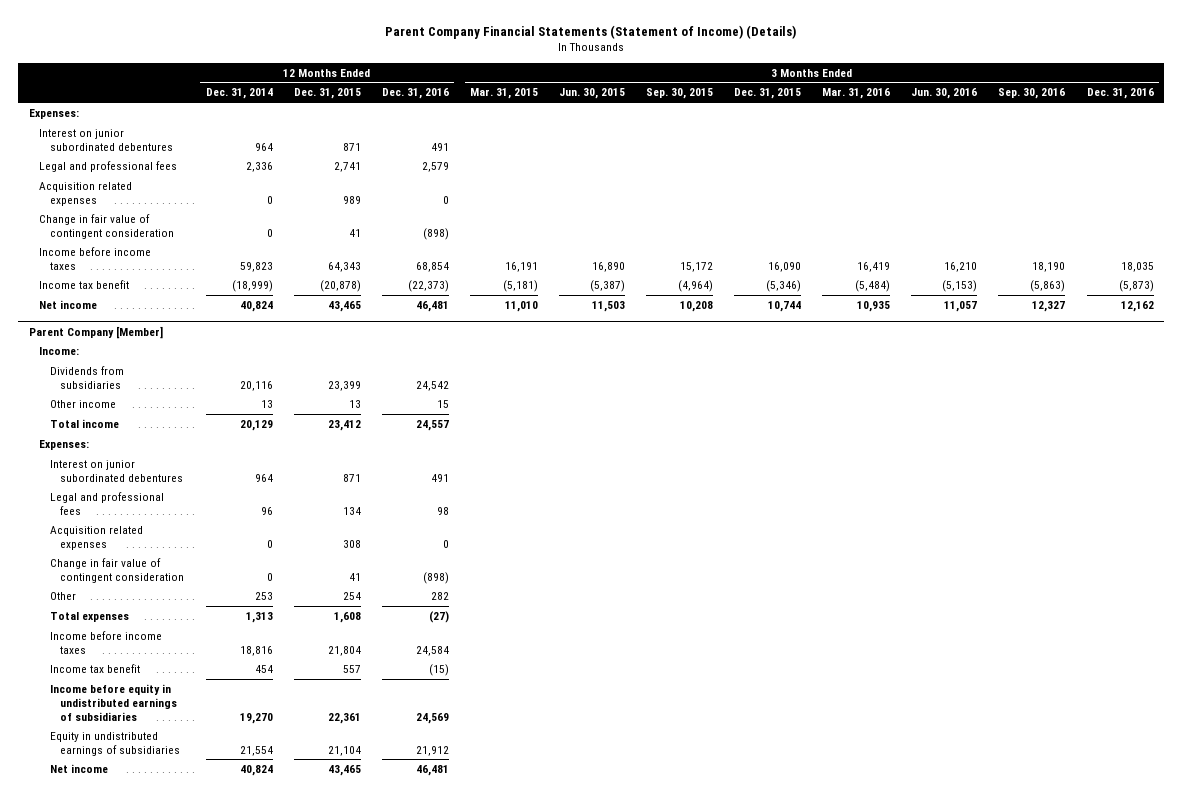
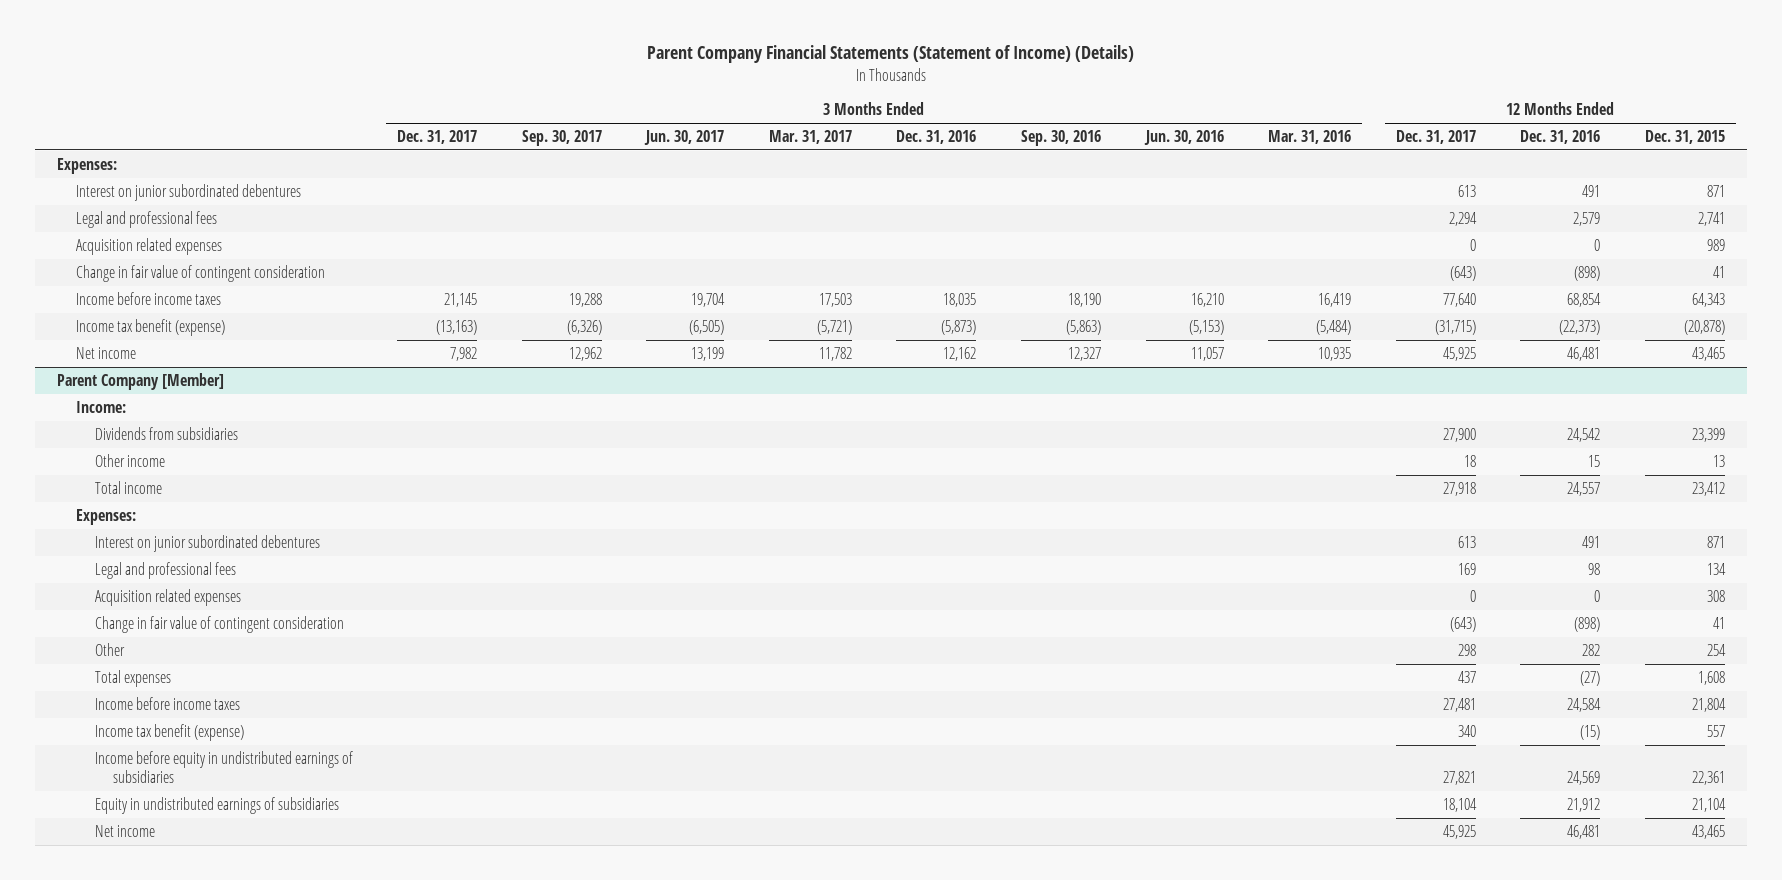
[205,88,273,100] Dec. 31, 2014 -> none
[469,88,538,100] Mar. 31, 2015 -> none
[558,88,625,100] Jun. 30, 2015 -> none
[646,88,714,100] Sep. 30, 2015 -> none
[734,88,802,100] Dec. 31, 2015 -> none
none -> [397,130,478,145] Dec. 31, 2017
none -> [521,130,602,147] Sep. 30, 2017
none -> [644,130,725,146] Jun. 30, 2017
none -> [768,130,852,145] Mar. 31, 2017
none -> [1395,130,1476,145] Dec. 31, 2017
[39,279,130,289] Income tax benefit -> [75,319,225,337] Income tax benefit (expense)
[49,663,140,673] Income tax benefit -> [94,724,244,742] Income tax benefit (expense)

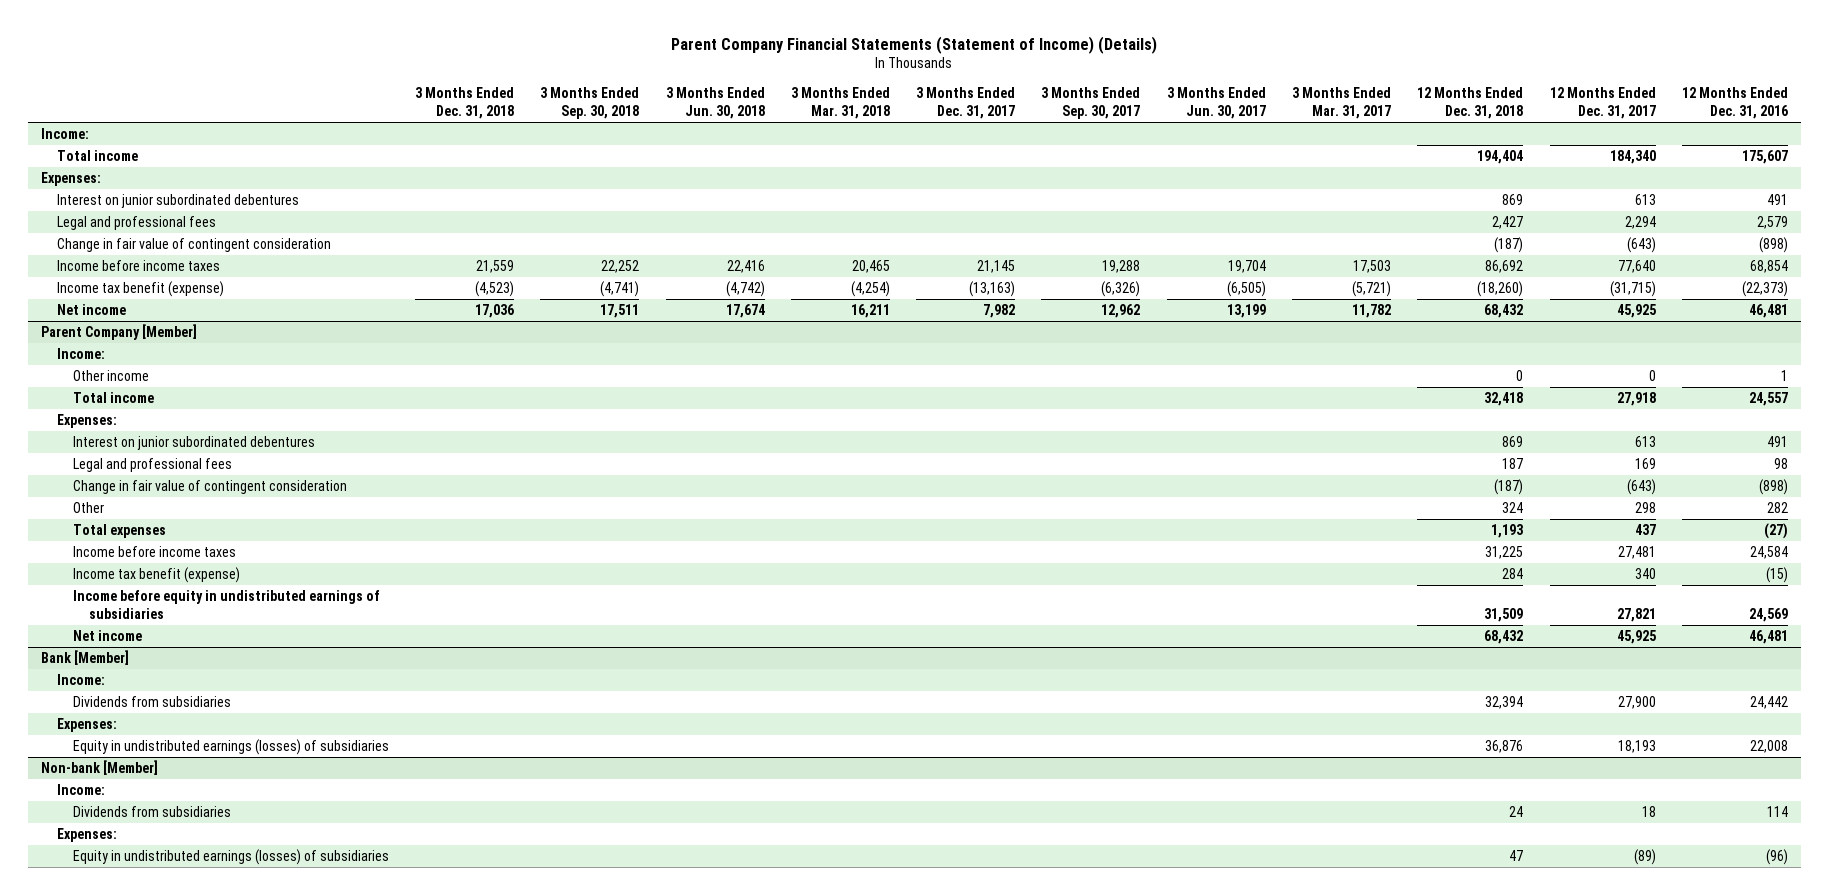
[896,130,977,145] Dec. 31, 2016 -> none
[1020,130,1101,147] Sep. 30, 2016 -> none
[1143,130,1224,146] Jun. 30, 2016 -> none
[1268,130,1352,145] Mar. 31, 2016 -> none
[1644,130,1725,145] Dec. 31, 2015 -> none
none -> [415,87,515,119] 3 Months Ended Dec. 31, 2018
none -> [540,87,640,119] 3 Months Ended Sep. 30, 2018
none -> [665,87,765,119] 3 Months Ended Jun. 30, 2018
none -> [790,87,890,119] 3 Months Ended Mar. 31, 2018
none -> [1417,87,1524,119] 12 Months Ended Dec. 31, 2018
none -> [41,128,90,140] Income:
none -> [57,150,139,162] Total income
[75,238,222,256] Acquisition related expenses -> none
[94,427,238,441] Dividends from subsidiaries -> none
[1463,455,1476,468] 18 -> [1648,370,1656,382] 0
[1588,455,1601,468] 15 -> [1780,370,1788,382] 1
[94,589,241,607] Acquisition related expenses -> none
[94,797,339,815] Equity in undistributed earnings of subsidiaries -> none
none -> [41,650,130,666] Bank [Member]
none -> [57,674,106,686] Income:
none -> [72,696,231,708] Dividends from subsidiaries
none -> [57,718,118,733] Expenses:
none -> [72,739,389,756] Equity in undistributed earnings (losses) of subsidiaries
none -> [41,760,159,776] Non-bank [Member]
none -> [57,784,106,796] Income:
none -> [72,806,231,818] Dividends from subsidiaries
none -> [57,828,118,843] Expenses:
none -> [72,849,389,866] Equity in undistributed earnings (losses) of subsidiaries

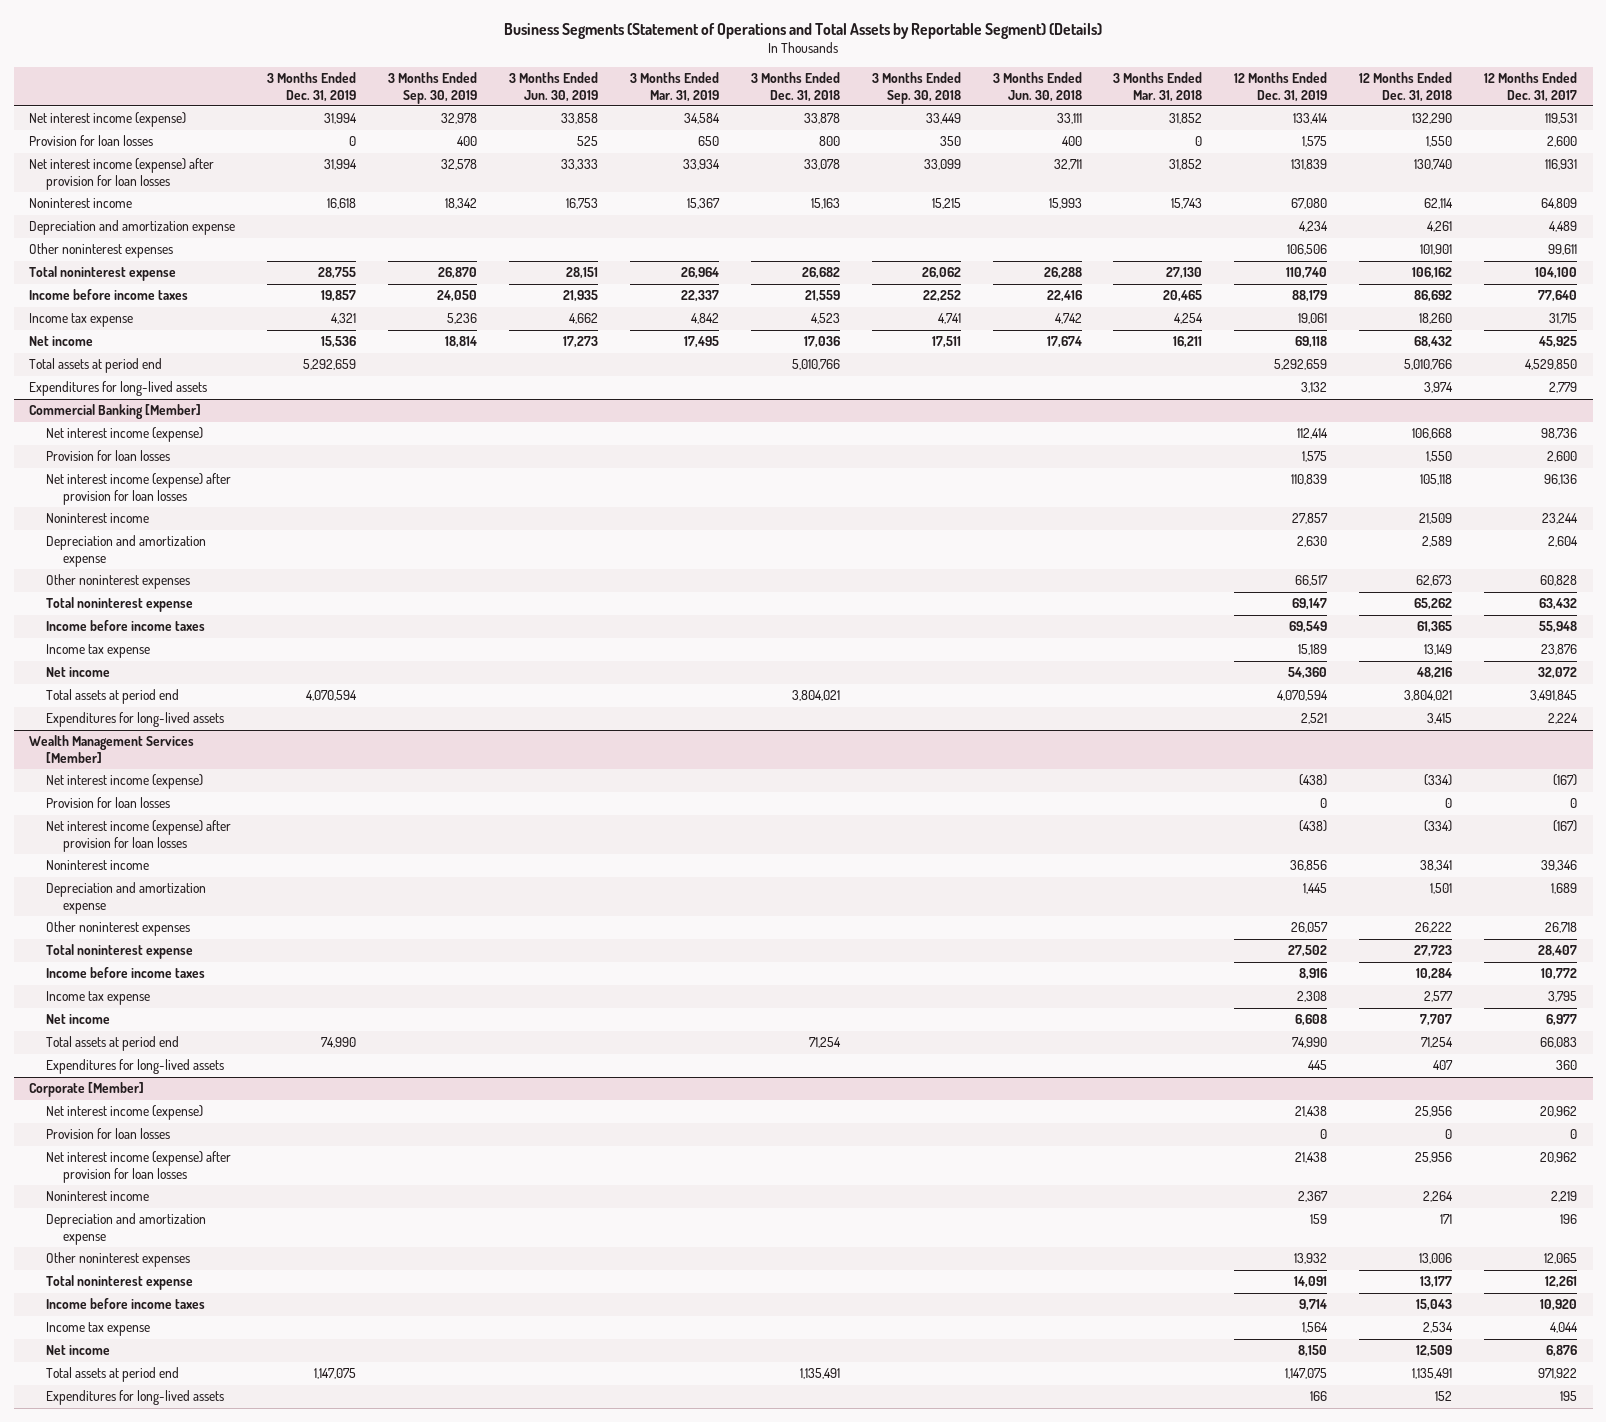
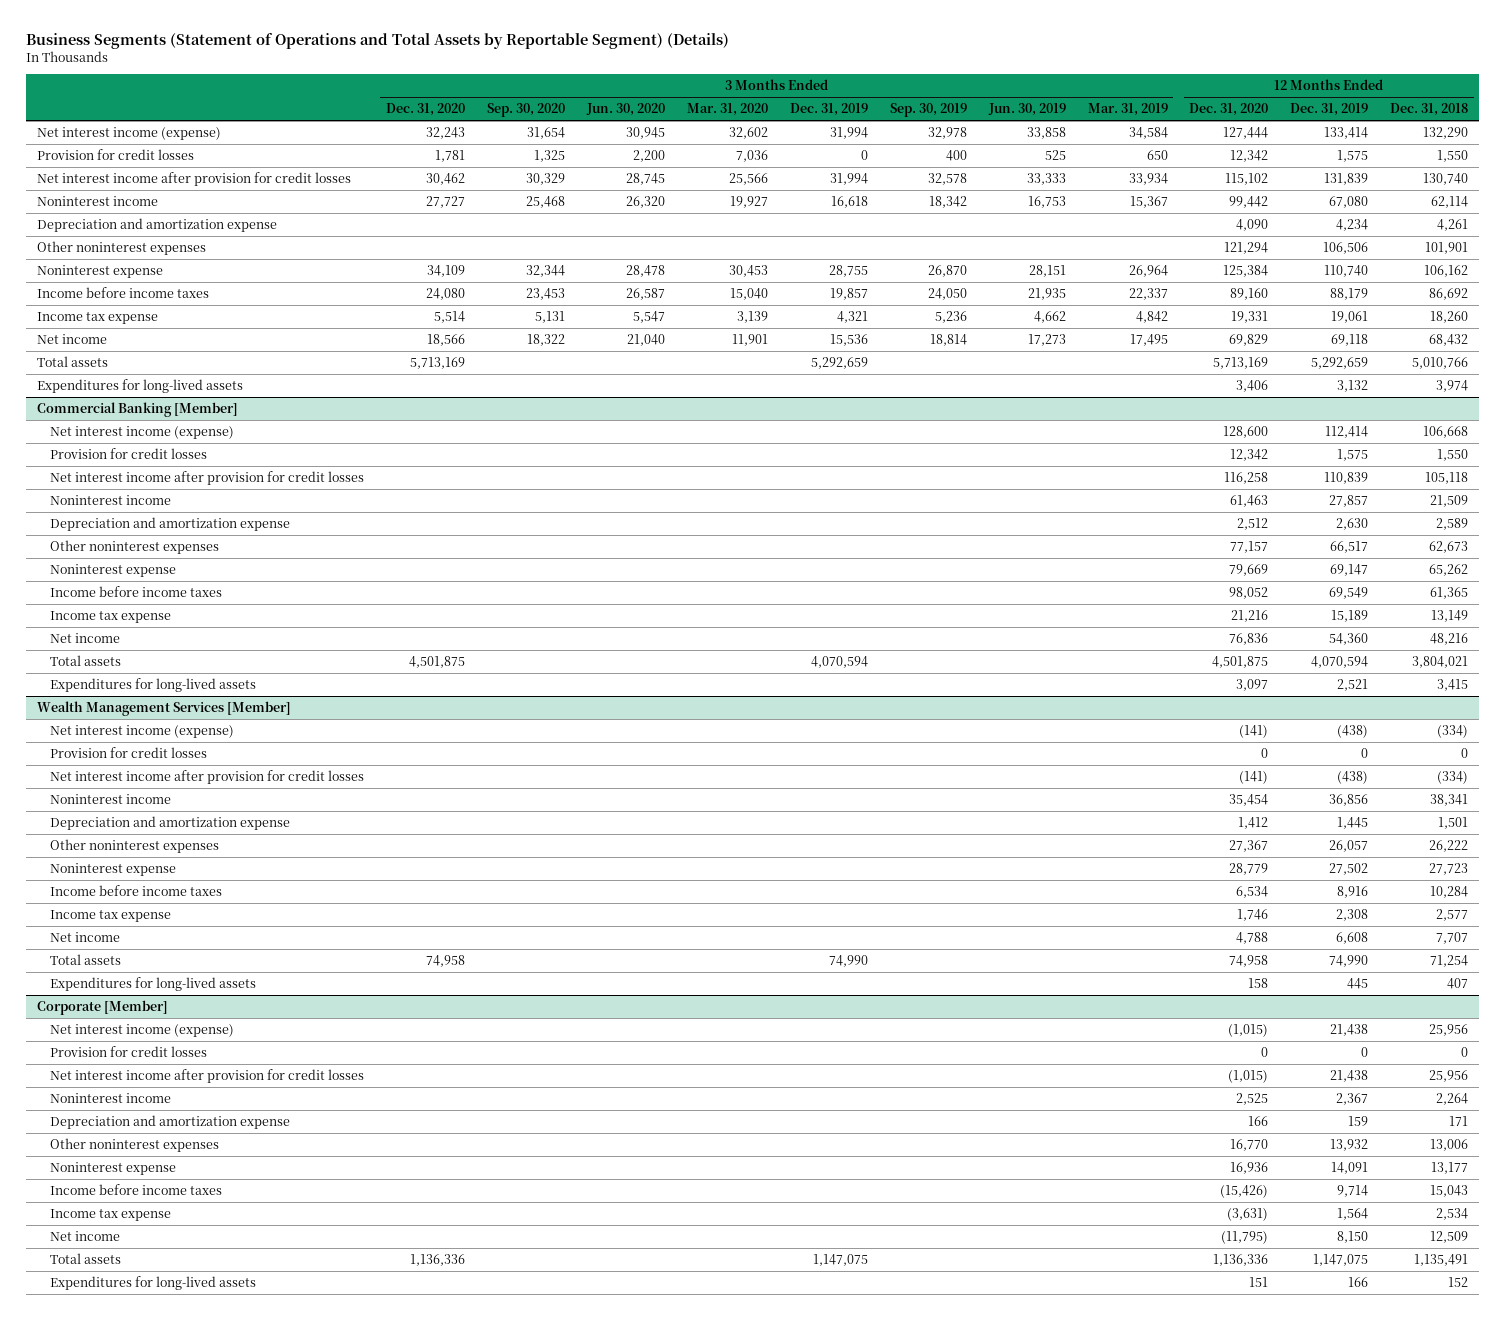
[750,71,840,102] 3 Months Ended Dec. 31, 2018 -> none
[871,71,961,104] 3 Months Ended Sep. 30, 2018 -> none
[992,71,1082,102] 3 Months Ended Jun. 30, 2018 -> none
[1113,71,1203,102] 3 Months Ended Mar. 31, 2018 -> none
[1484,71,1578,102] 12 Months Ended Dec. 31, 2017 -> none
none -> [385,103,465,117] Dec. 31, 2020
none -> [486,103,565,118] Sep. 30, 2020
none -> [585,103,665,117] Jun. 30, 2020
none -> [686,103,768,117] Mar. 31, 2020
none -> [1189,103,1269,117] Dec. 31, 2020
[29,135,154,147] Provision for loan losses -> [36,149,194,161] Provision for credit losses
[29,158,215,190] Net interest income (expense) after provision for loan losses -> [36,172,351,187] Net interest income after provision for credit losses
[29,266,177,282] Total noninterest expense -> [36,265,163,279] Noninterest expense
[29,358,163,374] Total assets at period end -> [36,356,108,368] Total assets
[46,450,171,462] Provision for loan losses -> [49,448,207,460] Provision for credit losses
[46,473,232,505] Net interest income (expense) after provision for loan losses -> [49,471,364,486] Net interest income after provision for credit losses
[46,597,194,613] Total noninterest expense -> [49,564,176,578] Noninterest expense
[46,689,180,705] Total assets at period end -> [49,655,121,667] Total assets
[46,797,171,809] Provision for loan losses -> [49,747,207,759] Provision for credit losses
[46,820,232,852] Net interest income (expense) after provision for loan losses -> [49,770,364,785] Net interest income after provision for credit losses
[46,944,194,960] Total noninterest expense -> [49,863,176,877] Noninterest expense
[46,1036,180,1052] Total assets at period end -> [49,954,121,966] Total assets
[46,1128,171,1140] Provision for loan losses -> [49,1046,207,1058] Provision for credit losses
[46,1151,232,1183] Net interest income (expense) after provision for loan losses -> [49,1069,364,1084] Net interest income after provision for credit losses
[46,1275,194,1291] Total noninterest expense -> [49,1162,176,1176] Noninterest expense
[46,1367,180,1383] Total assets at period end -> [49,1253,121,1265] Total assets

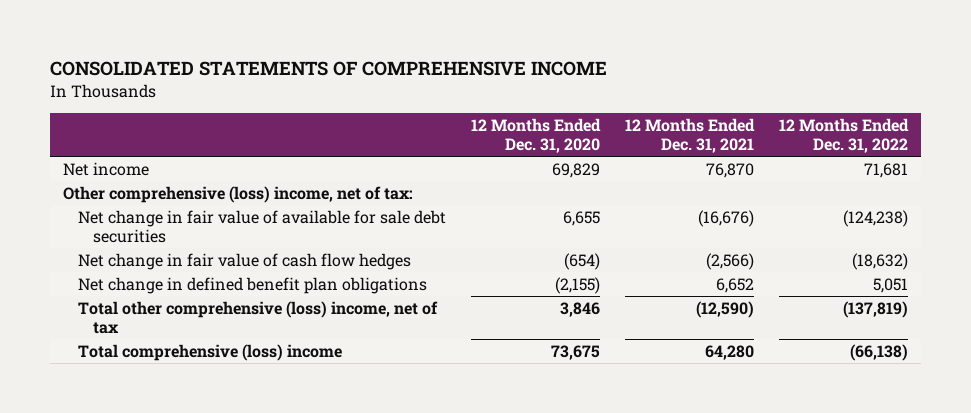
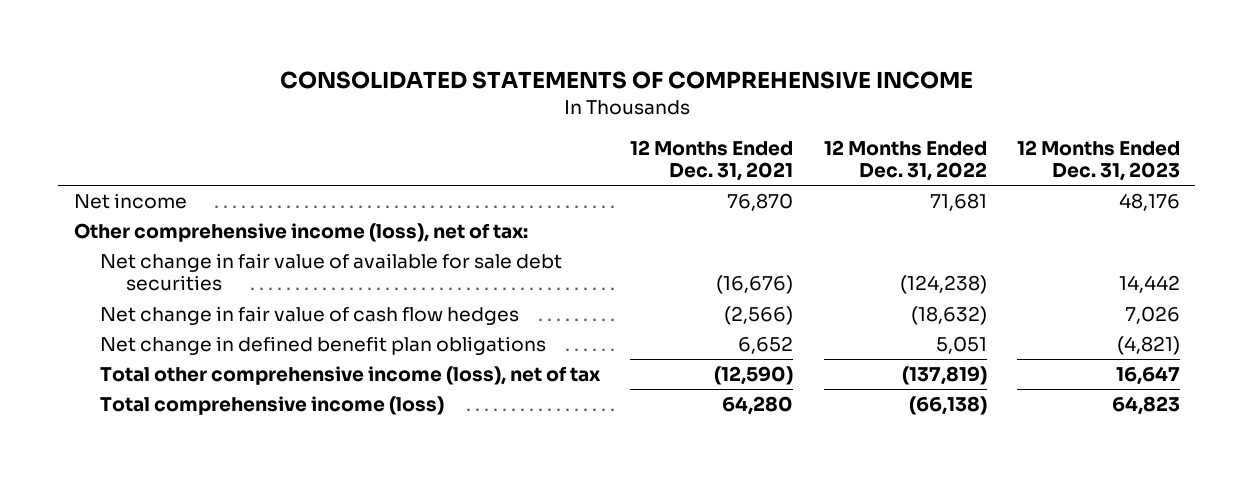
[470,118,601,153] 12 Months Ended Dec. 31, 2020 -> none
none -> [1017,139,1181,182] 12 Months Ended Dec. 31, 2023
[62,185,413,203] Other comprehensive (loss) income, net of tax: -> [73,223,528,243] Other comprehensive income (loss), net of tax:
[77,300,438,334] Total other comprehensive (loss) income, net of tax -> [100,366,602,386] Total other comprehensive income (loss), net of tax
[77,343,342,361] Total comprehensive (loss) income -> [100,396,445,416] Total comprehensive income (loss)

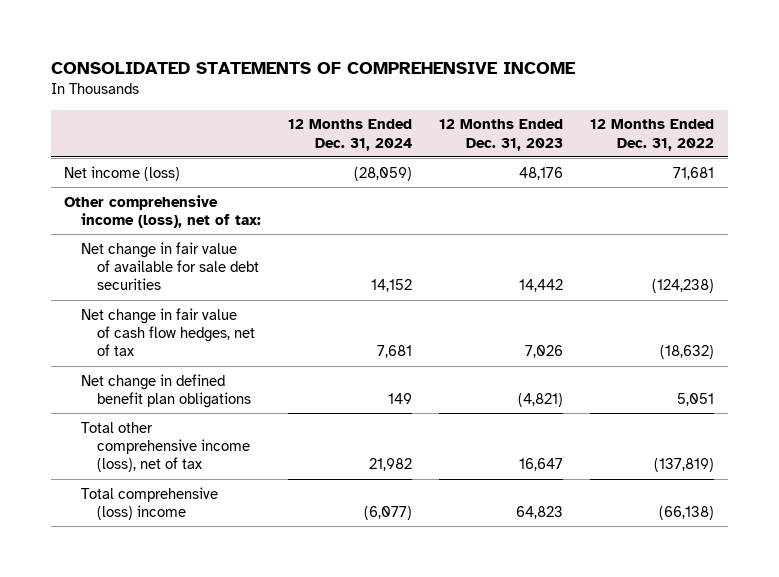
[630,139,794,182] 12 Months Ended Dec. 31, 2021 -> none
none -> [287,119,412,151] 12 Months Ended Dec. 31, 2024
[73,193,187,210] Net income -> [64,165,181,181] Net income (loss)
[100,306,520,326] Net change in fair value of cash flow hedges -> [80,307,256,357] Net change in fair value of cash flow hedges, net of tax
[100,396,445,416] Total comprehensive income (loss) -> [80,486,218,520] Total comprehensive (loss) income

